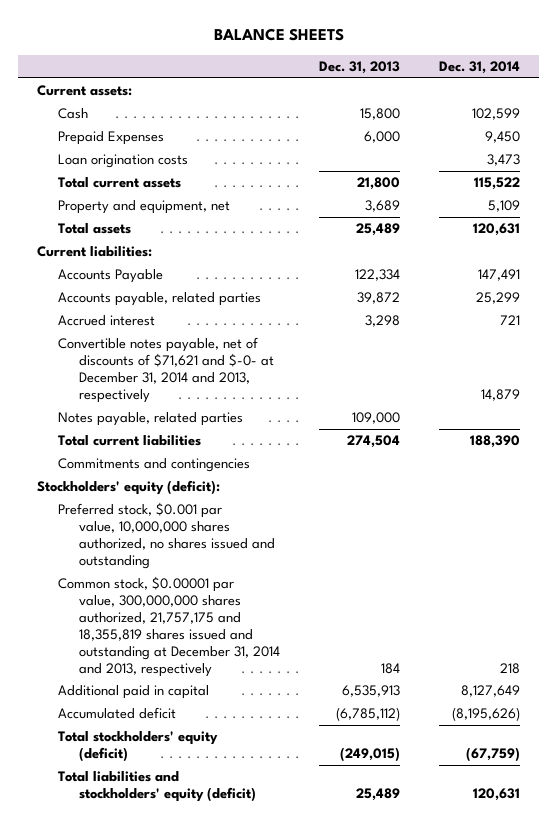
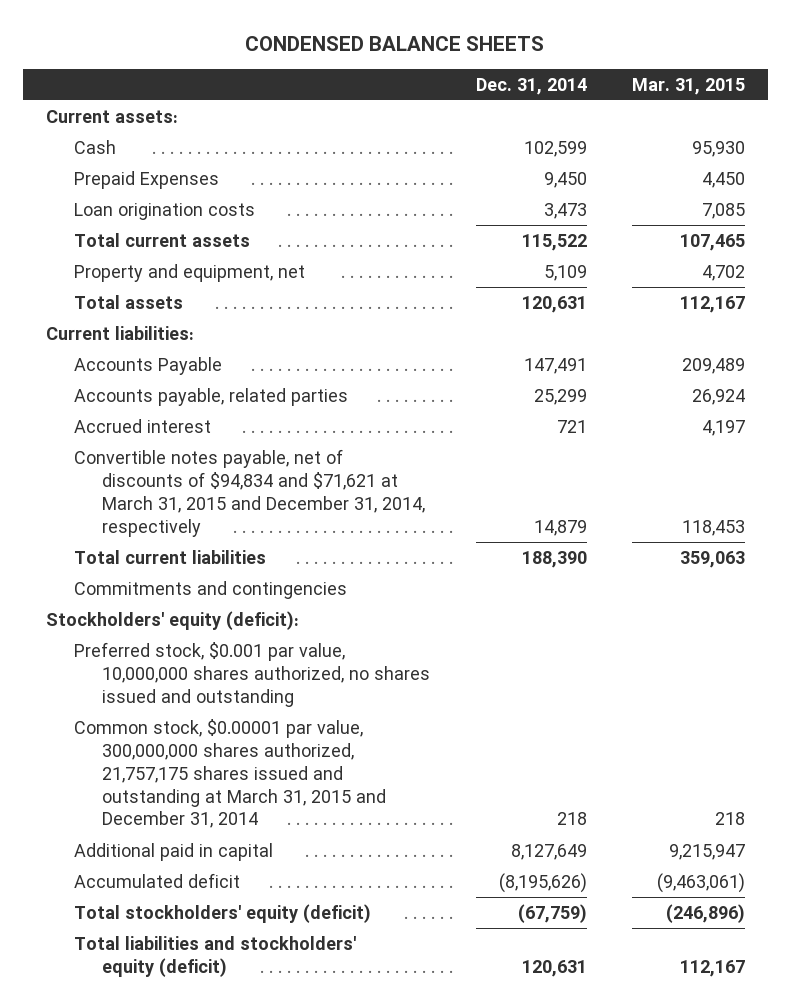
[213,28,344,42] BALANCE SHEETS -> [245,35,545,51] CONDENSED BALANCE SHEETS
[318,60,400,74] Dec. 31, 2013 -> none
none -> [631,77,745,95] Mar. 31, 2015
[58,412,244,427] Notes payable, related parties -> none
[58,337,275,403] Convertible notes payable, net of discounts of $71,621 and $-0- at December 31, 2014 and 2013, respectively -> [73,448,426,537] Convertible notes payable, net of discounts of $94,834 and $71,621 at March 31, 2015 and December 31, 2014, respectively
[58,576,281,677] Common stock, $0.00001 par value, 300,000,000 shares authorized, 21,757,175 and 18,355,819 shares issued and outstanding at December 31, 2014 and 2013, respectively -> [73,718,387,829] Common stock, $0.00001 par value, 300,000,000 shares authorized, 21,757,175 shares issued and outstanding at March 31, 2015 and December 31, 2014

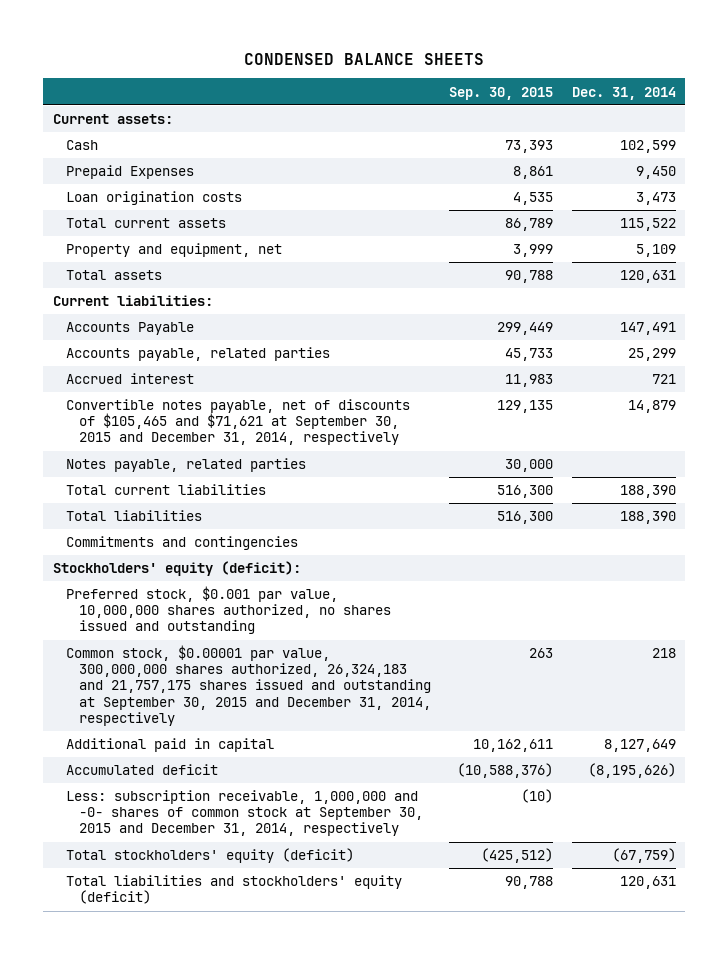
[631,77,745,95] Mar. 31, 2015 -> none
none -> [449,86,554,100] Sep. 30, 2015
[73,448,426,537] Convertible notes payable, net of discounts of $94,834 and $71,621 at March 31, 2015 and December 31, 2014, respectively -> [65,399,410,446] Convertible notes payable, net of discounts of $105,465 and $71,621 at September 30, 2015 and December 31, 2014, respectively
none -> [65,458,306,473] Notes payable, related parties
none -> [65,510,202,522] Total liabilities
[73,718,387,829] Common stock, $0.00001 par value, 300,000,000 shares authorized, 21,757,175 shares issued and outstanding at March 31, 2015 and December 31, 2014 -> [65,645,432,726] Common stock, $0.00001 par value, 300,000,000 shares authorized, 26,324,183 and 21,757,175 shares issued and outstanding at September 30, 2015 and December 31, 2014, respectively
none -> [65,790,424,837] Less: subscription receivable, 1,000,000 and -0- shares of common stock at September 30, 2015 and December 31, 2014, respectively

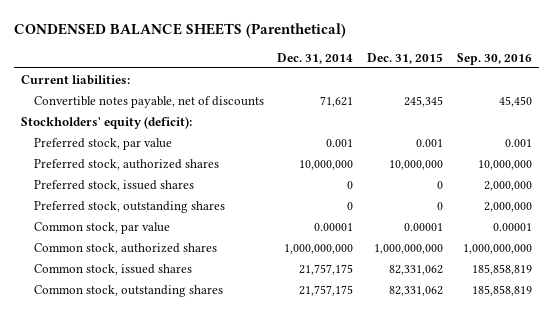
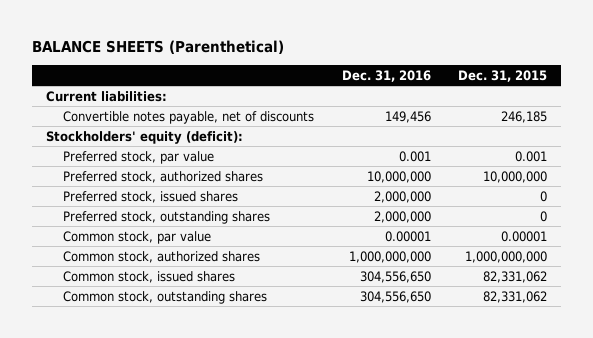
[13,22,346,38] CONDENSED BALANCE SHEETS (Parenthetical) -> [32,40,285,55] BALANCE SHEETS (Parenthetical)
[277,52,354,64] Dec. 31, 2014 -> none
[457,52,533,65] Sep. 30, 2016 -> none
none -> [341,70,431,83] Dec. 31, 2016
[404,95,444,107] 245,345 -> [501,110,548,123] 246,185

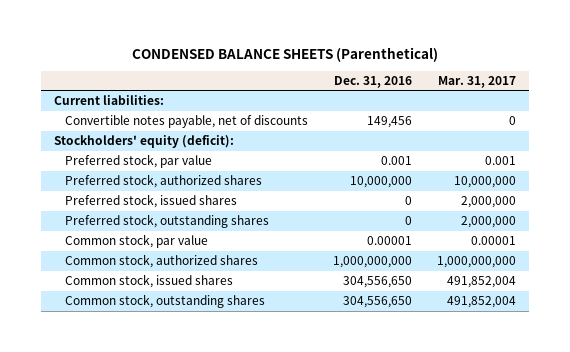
[32,40,285,55] BALANCE SHEETS (Parenthetical) -> [131,47,438,63] CONDENSED BALANCE SHEETS (Parenthetical)
[458,70,548,83] Dec. 31, 2015 -> none
none -> [438,75,517,88] Mar. 31, 2017
[373,190,431,203] 2,000,000 -> [405,196,413,206] 0
[373,210,431,223] 2,000,000 -> [405,216,413,226] 0

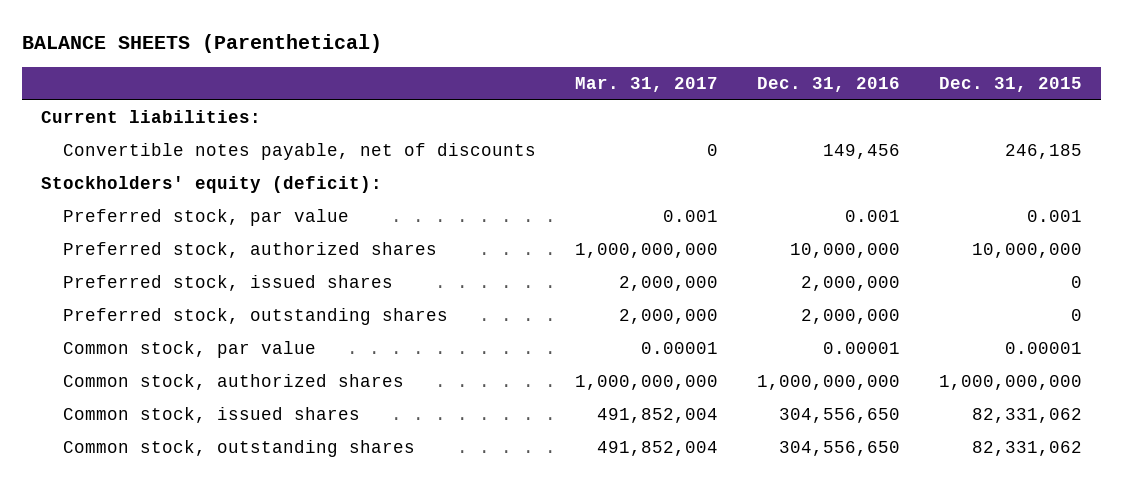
[131,47,438,63] CONDENSED BALANCE SHEETS (Parenthetical) -> [21,34,382,54] BALANCE SHEETS (Parenthetical)
none -> [938,76,1082,92] Dec. 31, 2015
[454,176,517,189] 10,000,000 -> [575,243,719,259] 1,000,000,000
[405,196,413,206] 0 -> [801,276,901,292] 2,000,000
[405,216,413,226] 0 -> [801,309,901,325] 2,000,000

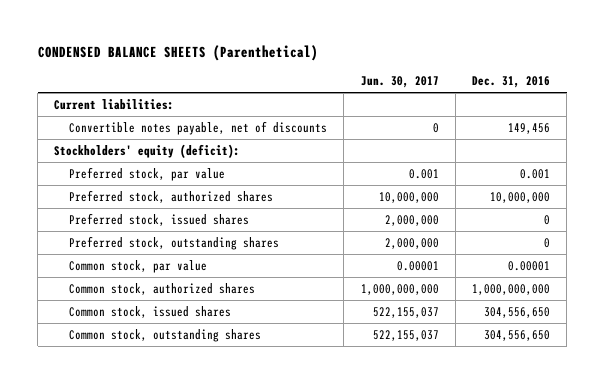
[21,34,382,54] BALANCE SHEETS (Parenthetical) -> [37,45,318,62] CONDENSED BALANCE SHEETS (Parenthetical)
[575,76,719,92] Mar. 31, 2017 -> none
[938,76,1082,92] Dec. 31, 2015 -> none
none -> [360,76,439,89] Jun. 30, 2017
[801,276,901,292] 2,000,000 -> [543,214,550,225] 0
[801,309,901,325] 2,000,000 -> [543,237,550,248] 0

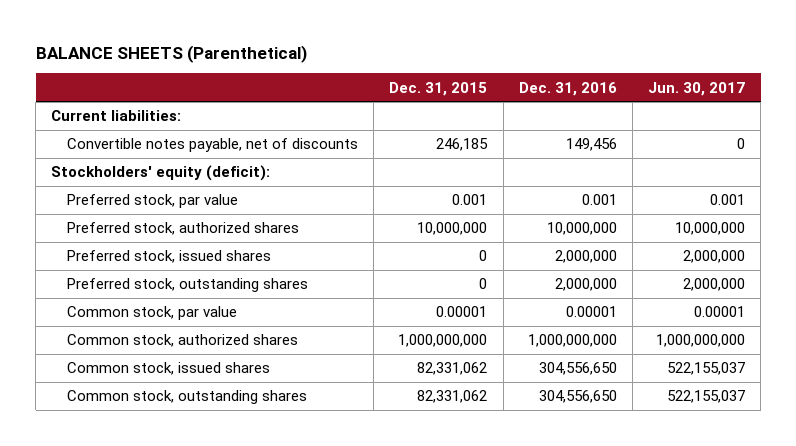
[37,45,318,62] CONDENSED BALANCE SHEETS (Parenthetical) -> [35,44,307,63] BALANCE SHEETS (Parenthetical)
none -> [389,81,488,96] Dec. 31, 2015
[543,214,550,225] 0 -> [554,250,617,264] 2,000,000
[543,237,550,248] 0 -> [554,278,617,292] 2,000,000

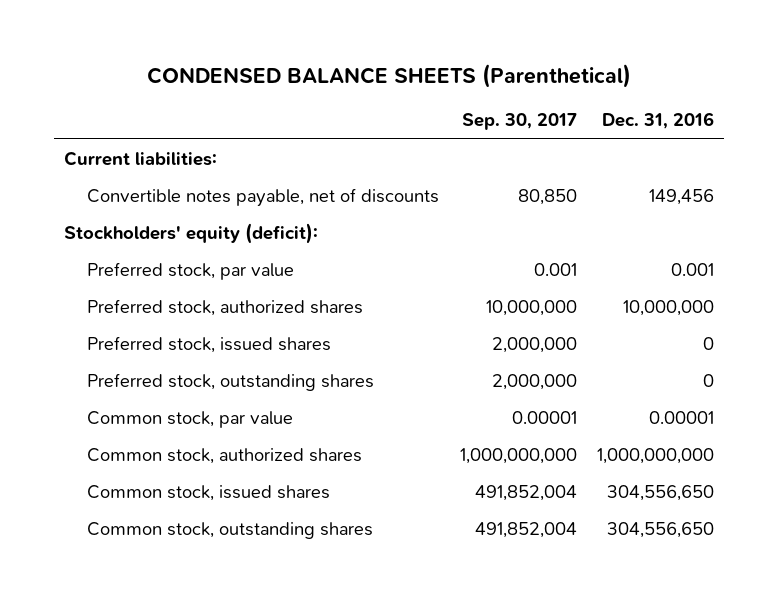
[35,44,307,63] BALANCE SHEETS (Parenthetical) -> [147,63,632,88] CONDENSED BALANCE SHEETS (Parenthetical)
[389,81,488,96] Dec. 31, 2015 -> none
[647,81,745,96] Jun. 30, 2017 -> none
none -> [461,113,577,131] Sep. 30, 2017
[554,250,617,264] 2,000,000 -> [703,336,715,350] 0
[554,278,617,292] 2,000,000 -> [703,373,715,387] 0

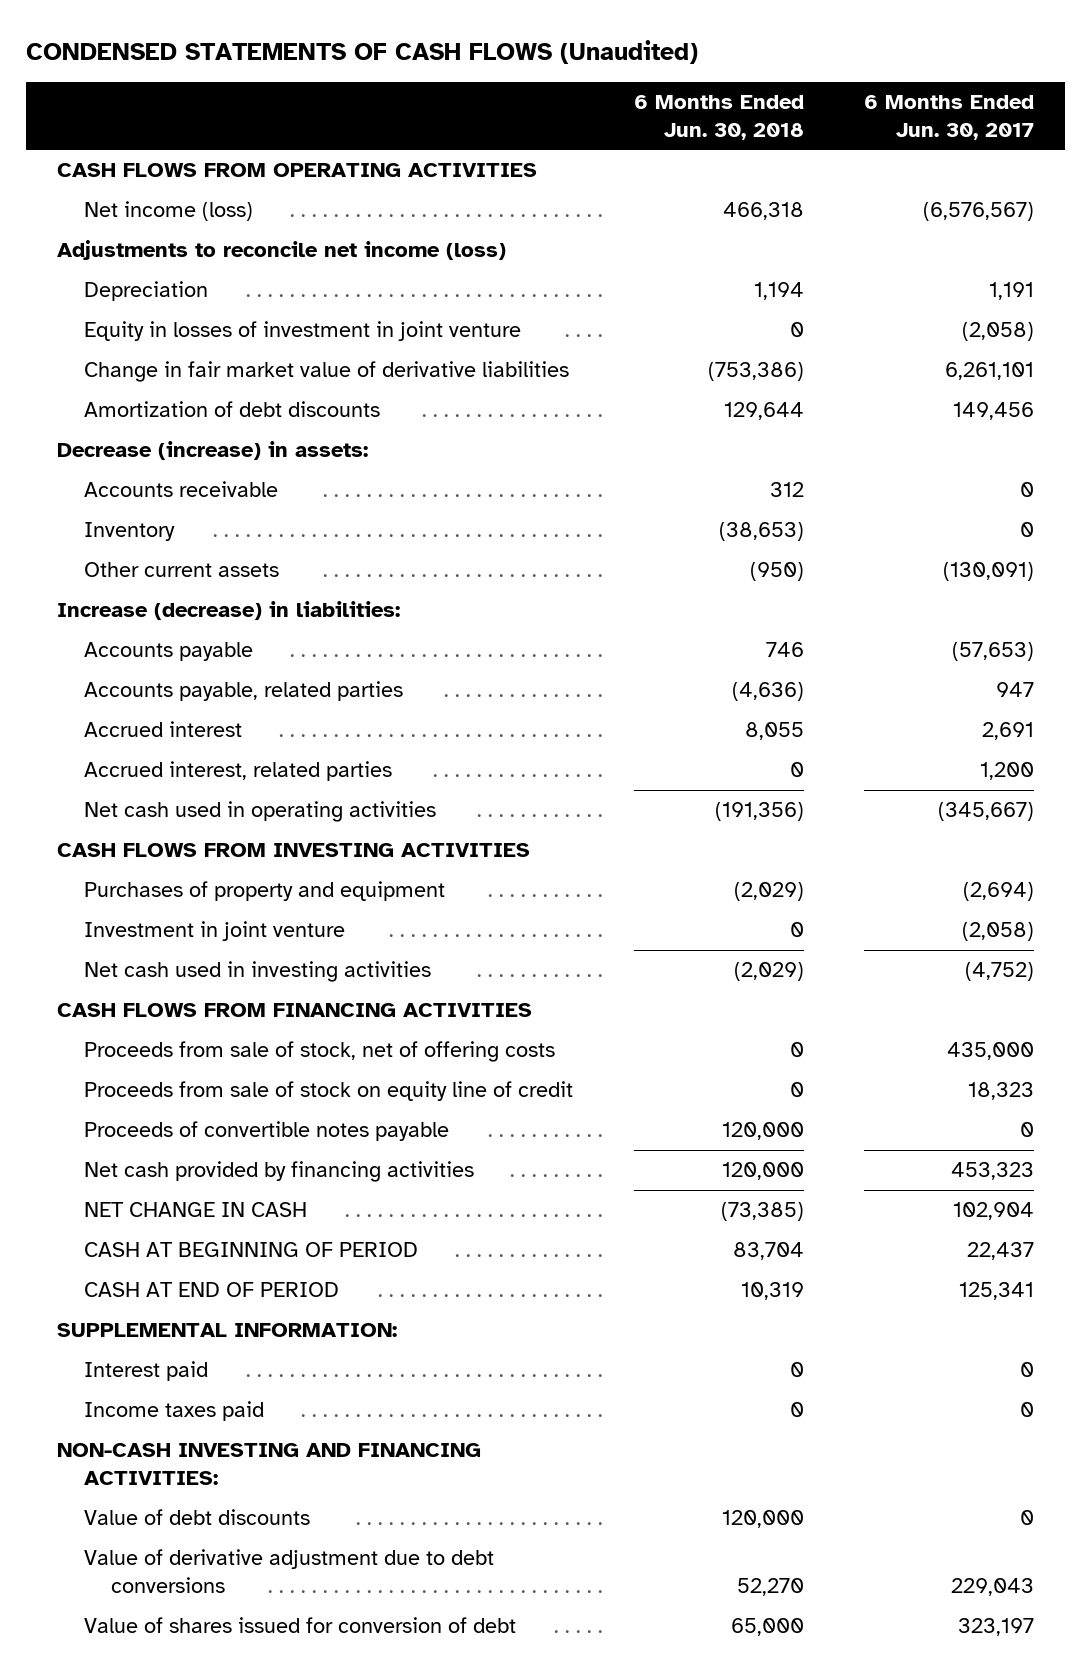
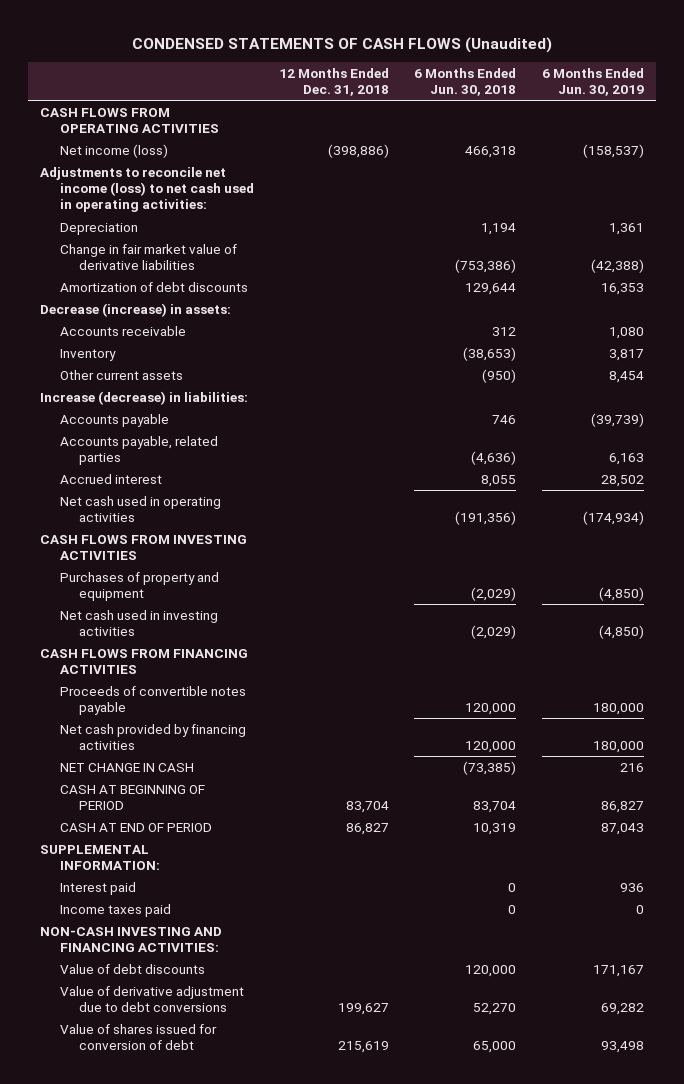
[864,94,1035,140] 6 Months Ended Jun. 30, 2017 -> none
none -> [279,67,390,97] 12 Months Ended Dec. 31, 2018
none -> [541,67,644,97] 6 Months Ended Jun. 30, 2019
[56,240,506,261] Adjustments to reconcile net income (loss) -> [40,166,254,213] Adjustments to reconcile net income (loss) to net cash used in operating activities:
[83,321,521,342] Equity in losses of investment in joint venture -> none
[83,761,392,782] Accrued interest, related parties -> none
[83,921,345,942] Investment in joint venture -> none
[83,1041,555,1063] Proceeds from sale of stock, net of offering costs -> none
[83,1081,573,1102] Proceeds from sale of stock on equity line of credit -> none

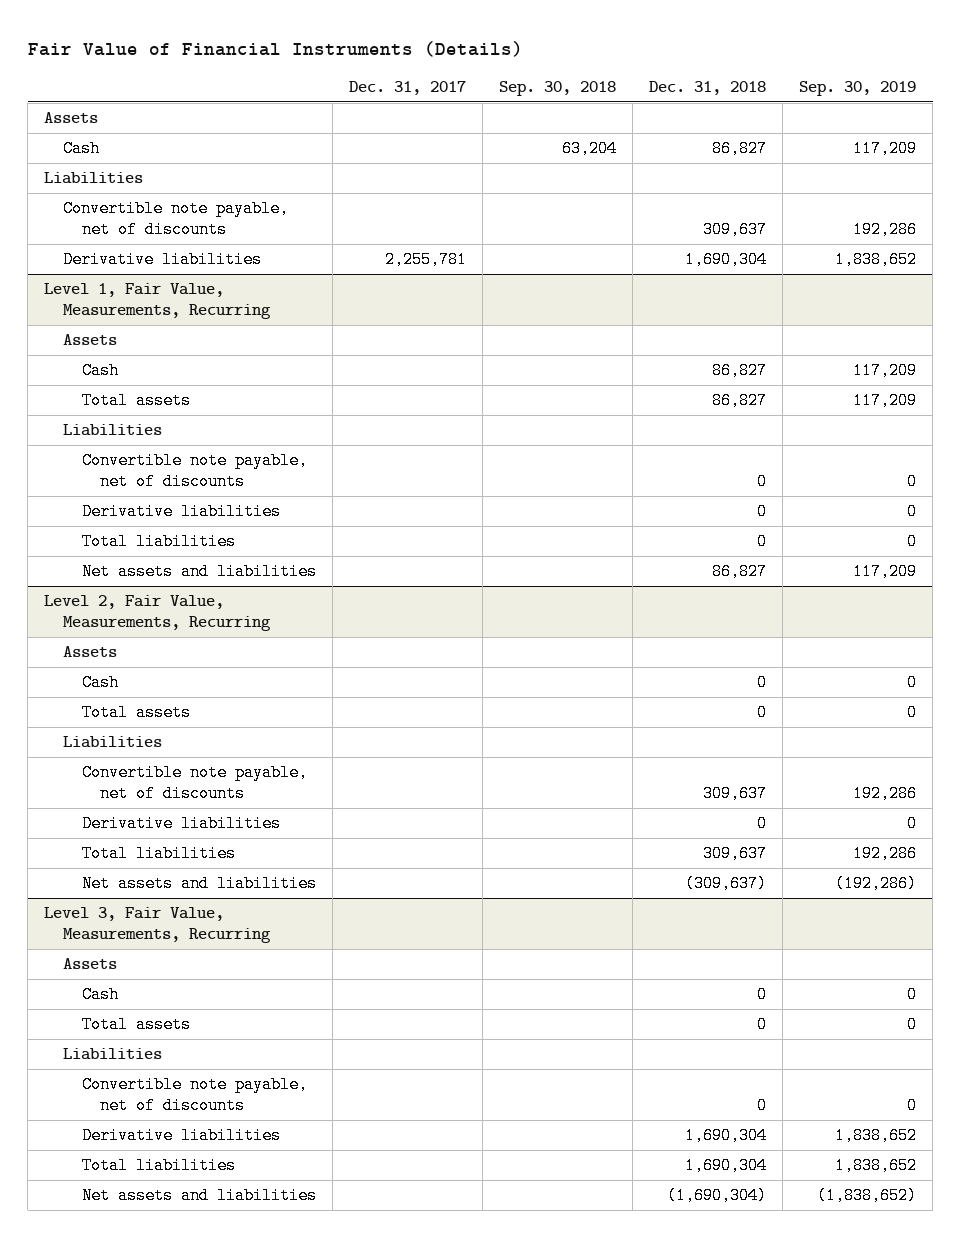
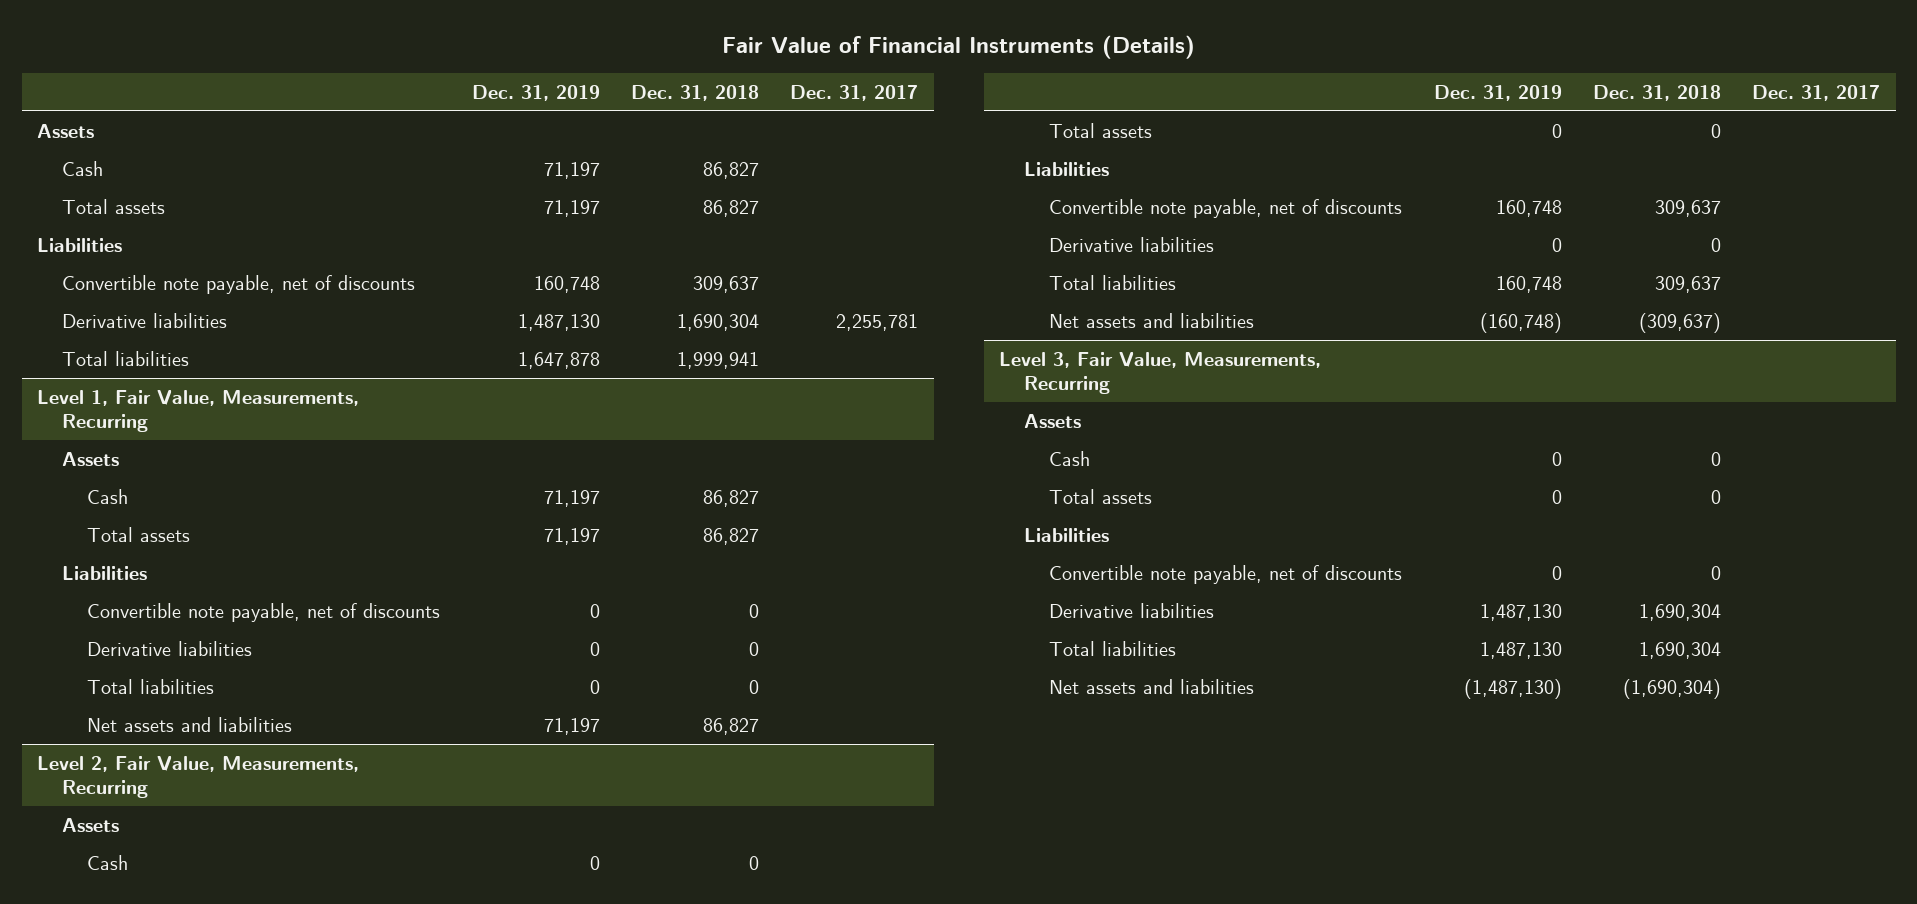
[498,81,616,97] Sep. 30, 2018 -> none
[799,81,917,97] Sep. 30, 2019 -> none
none -> [471,84,600,101] Dec. 31, 2019
none -> [62,198,166,214] Total assets
none -> [62,350,190,366] Total liabilities

